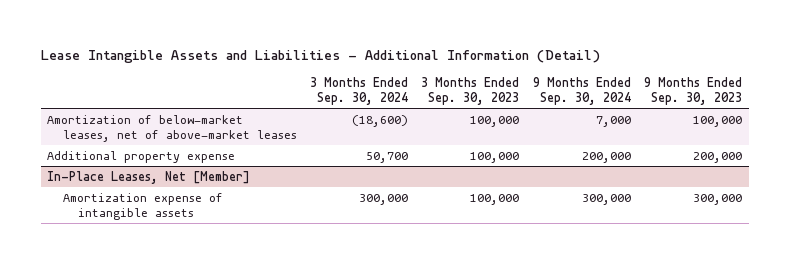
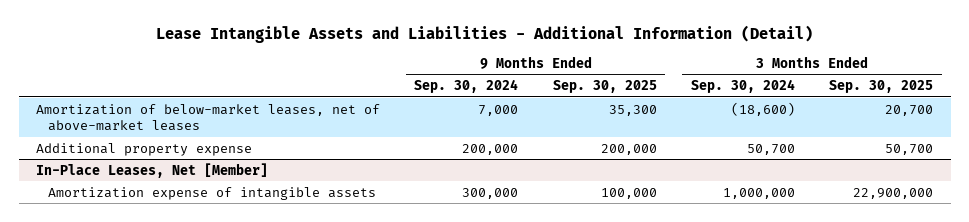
[421,76,520,106] 3 Months Ended Sep. 30, 2023 -> none
[643,76,742,106] 9 Months Ended Sep. 30, 2023 -> none
none -> [552,80,657,94] Sep. 30, 2025
none -> [829,80,934,94] Sep. 30, 2025
[359,193,409,205] 300,000 -> [723,187,796,199] 1,000,000

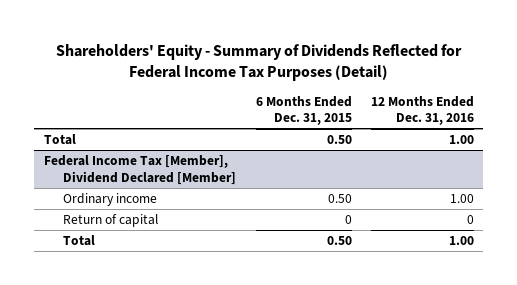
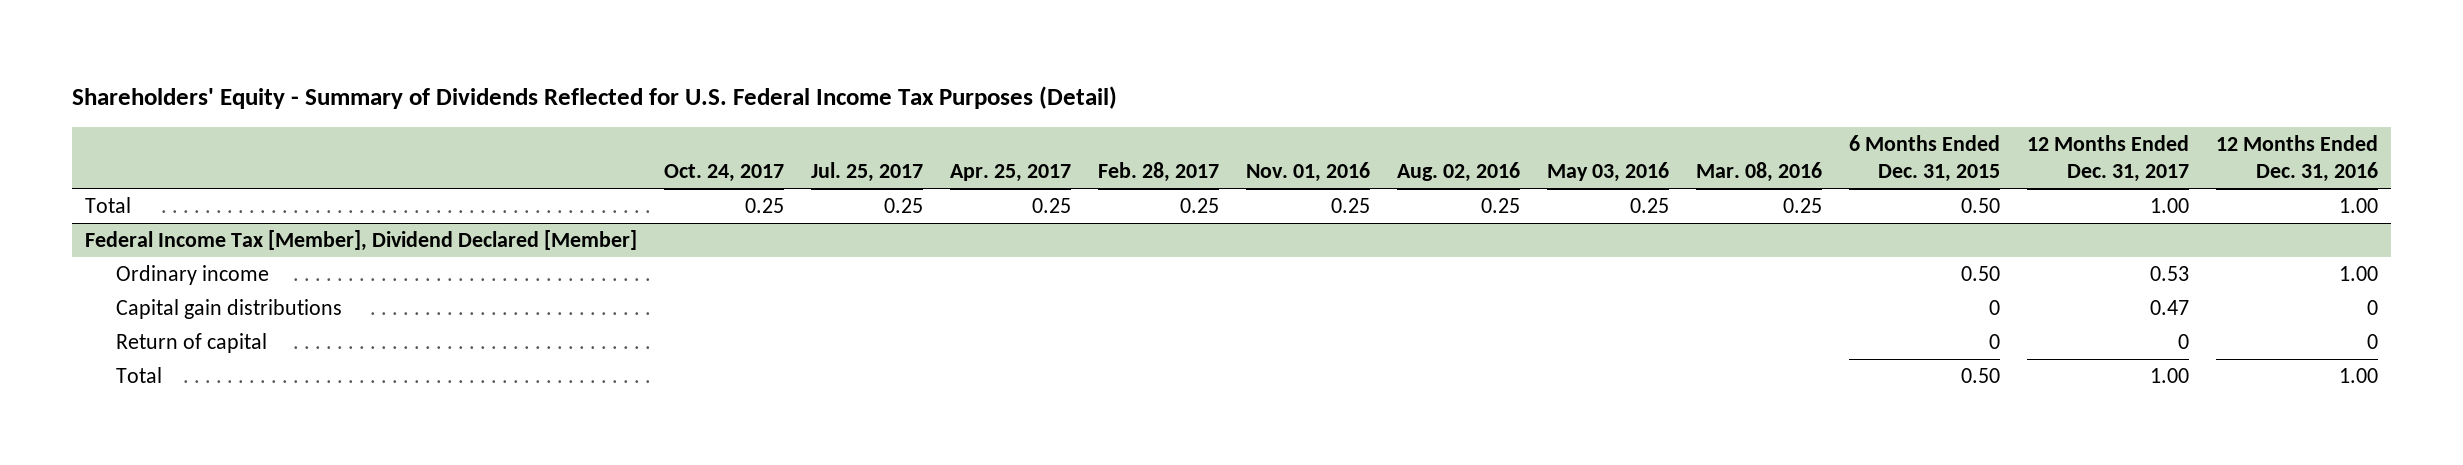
[55,43,462,81] Shareholders' Equity - Summary of Dividends Reflected for Federal Income Tax Purposes (Detail) -> [71,86,1117,110] Shareholders' Equity - Summary of Dividends Reflected for U.S. Federal Income Tax Purposes (Detail)
none -> [664,164,785,183] Oct. 24, 2017
none -> [811,162,924,183] Jul. 25, 2017
none -> [950,164,1072,183] Apr. 25, 2017
none -> [1098,162,1220,183] Feb. 28, 2017
none -> [1246,162,1371,183] Nov. 01, 2016
none -> [1397,162,1521,183] Aug. 02, 2016
none -> [1547,162,1670,183] May 03, 2016
none -> [1696,162,1823,183] Mar. 08, 2016
none -> [2026,134,2189,183] 12 Months Ended Dec. 31, 2017
none -> [115,298,342,319] Capital gain distributions

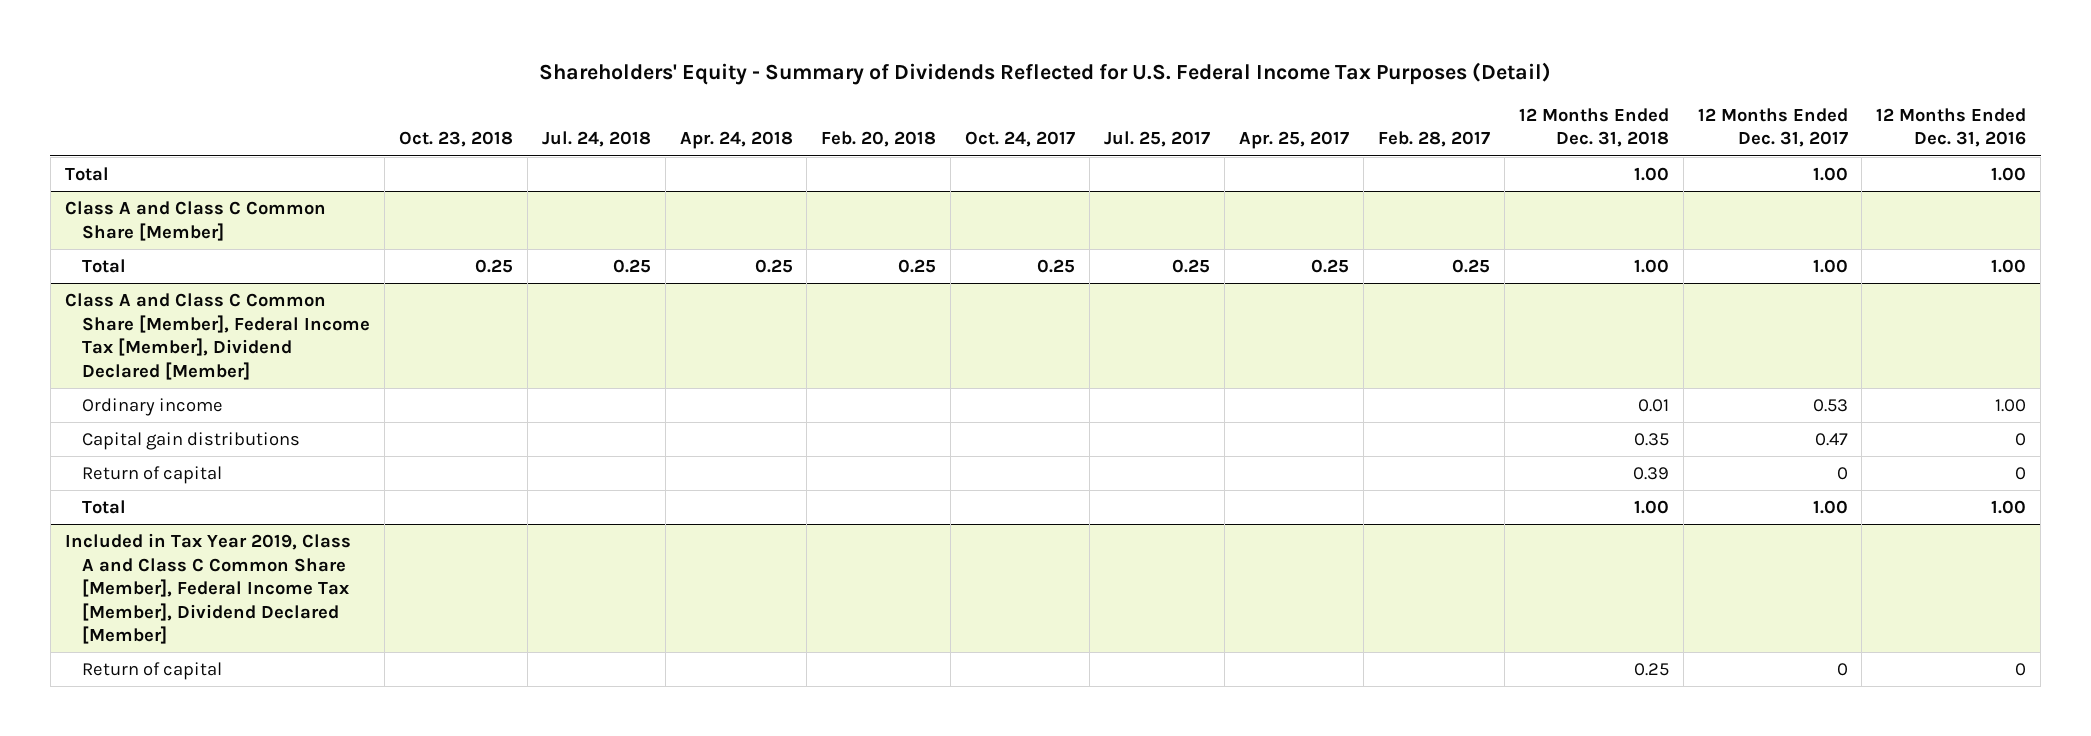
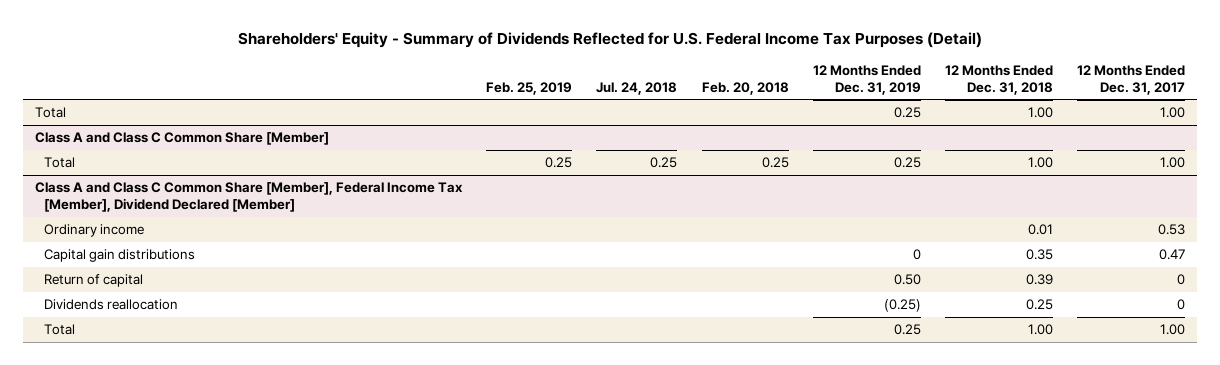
[398,131,513,148] Oct. 23, 2018 -> none
[679,131,793,150] Apr. 24, 2018 -> none
[965,131,1076,148] Oct. 24, 2017 -> none
[1104,131,1211,148] Jul. 25, 2017 -> none
[1238,131,1349,150] Apr. 25, 2017 -> none
[1377,131,1490,148] Feb. 28, 2017 -> none
[1876,107,2027,148] 12 Months Ended Dec. 31, 2016 -> none
none -> [486,81,573,95] Feb. 25, 2019
none -> [812,64,921,95] 12 Months Ended Dec. 31, 2019
none -> [44,299,179,311] Dividends reallocation
[64,533,351,645] Included in Tax Year 2019, Class A and Class C Common Share [Member], Federal Income Tax [Member], Dividend Declared [Member] -> none
[81,662,222,681] Return of capital -> none

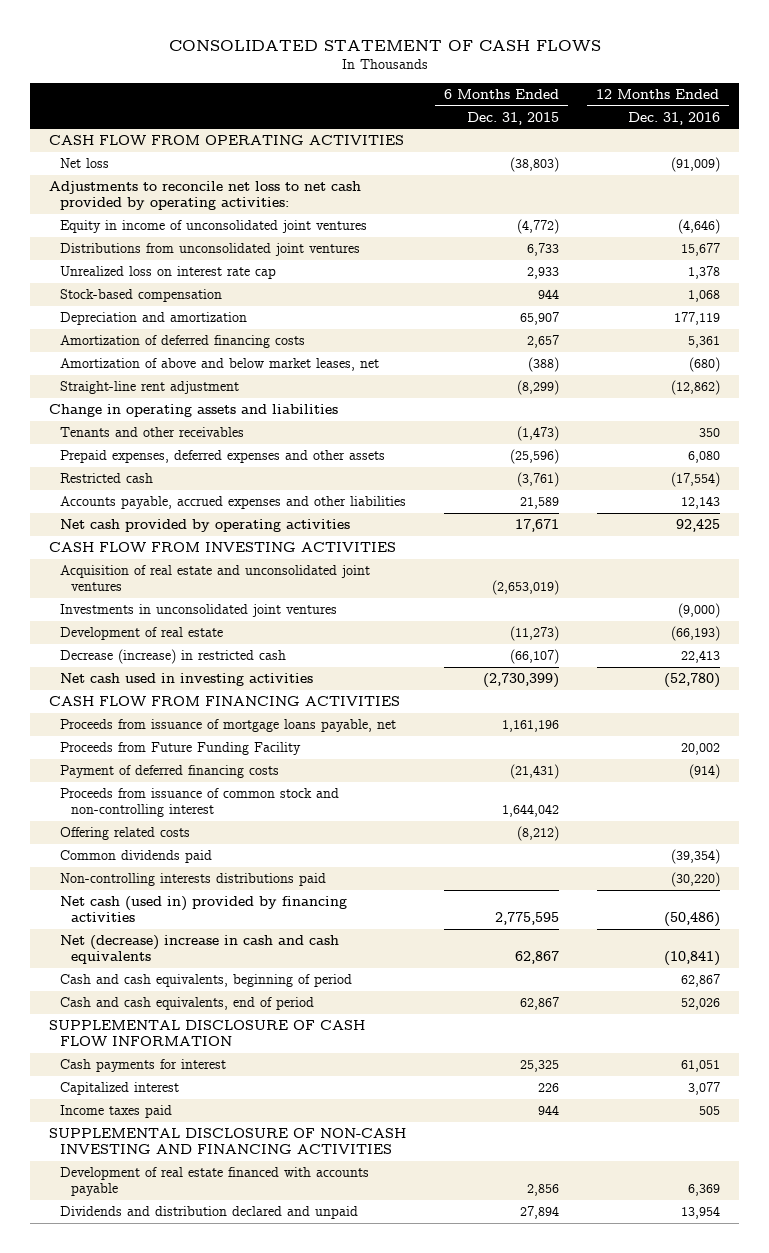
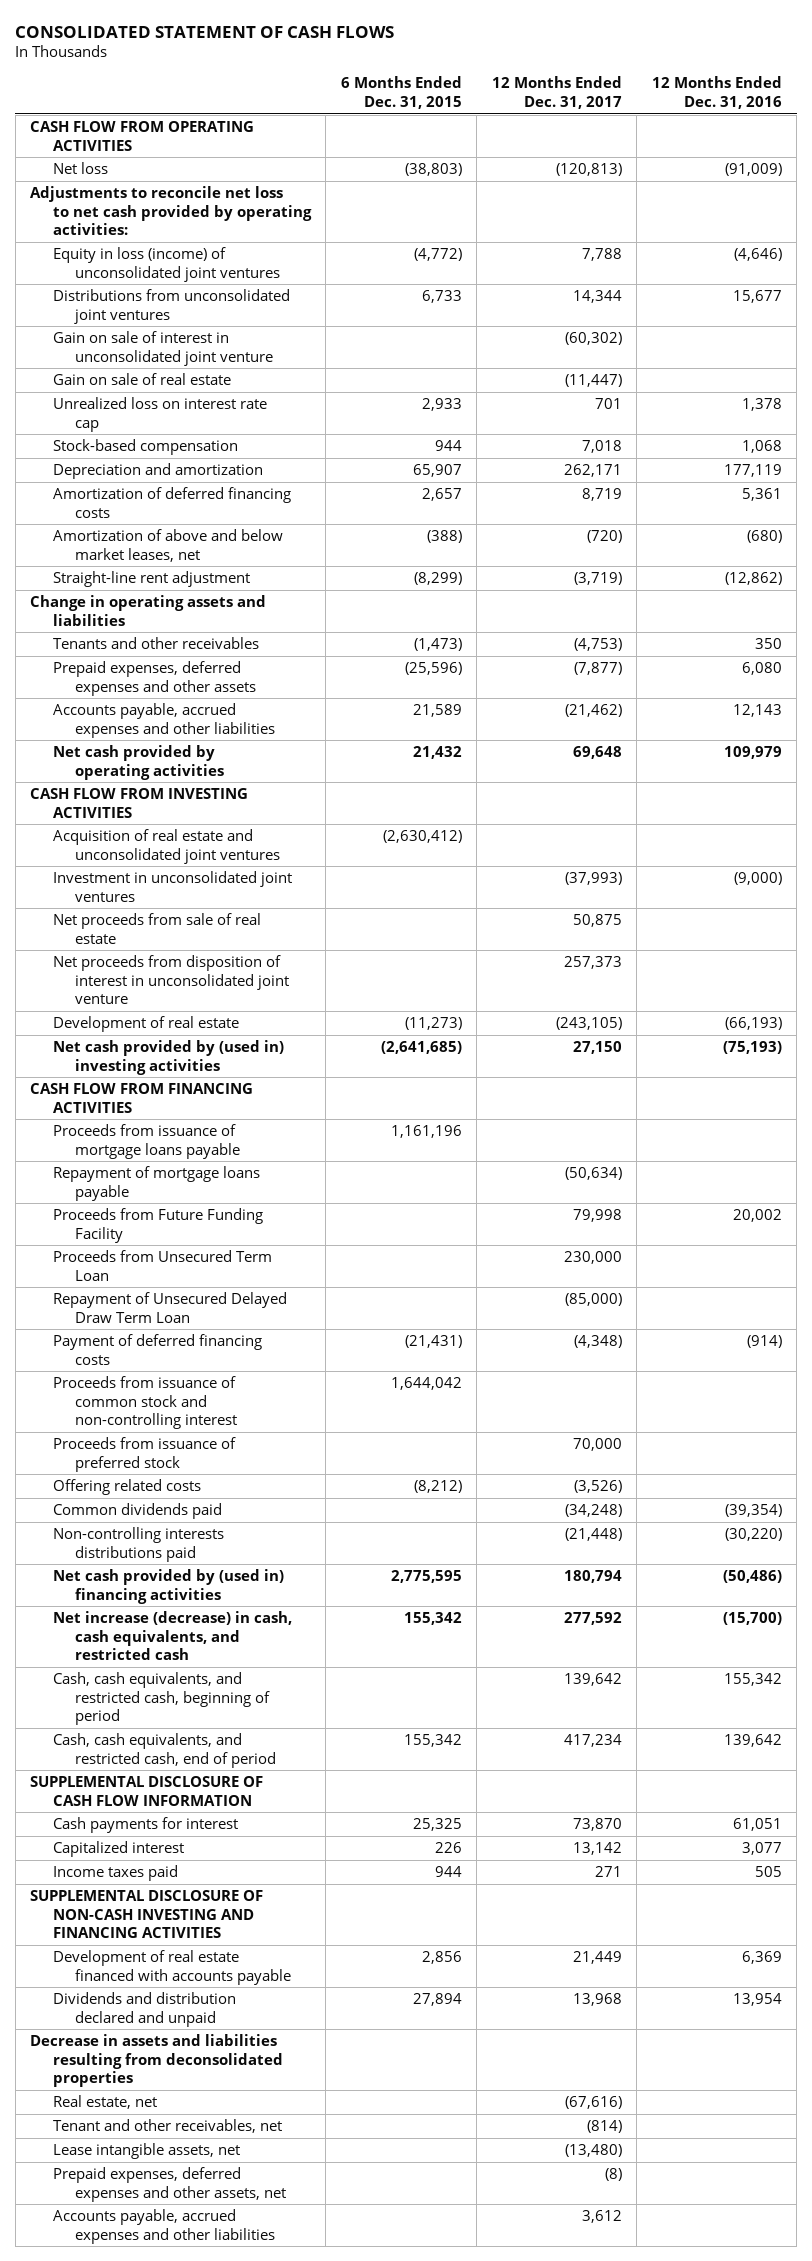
none -> [491,76,622,109] 12 Months Ended Dec. 31, 2017
[60,219,368,233] Equity in income of unconsolidated joint ventures -> [52,247,281,282] Equity in loss (income) of unconsolidated joint ventures
none -> [52,331,274,366] Gain on sale of interest in unconsolidated joint venture
none -> [52,373,231,386] Gain on sale of real estate
[60,472,154,483] Restricted cash -> none
[515,518,560,532] 17,671 -> [412,746,462,760] 21,432
[675,518,720,532] 92,425 -> [723,746,782,760] 109,979
[492,580,560,596] (2,653,019) -> [382,830,462,844] (2,630,412)
[60,603,338,617] Investments in unconsolidated joint ventures -> [52,871,292,902] Investment in unconsolidated joint ventures
none -> [52,913,261,944] Net proceeds from sale of real estate
none -> [52,955,290,1004] Net proceeds from disposition of interest in unconsolidated joint venture
[60,648,287,664] Decrease (increase) in restricted cash -> none
[60,672,314,686] Net cash used in investing activities -> [52,1040,284,1075] Net cash provided by (used in) investing activities
[483,672,560,688] (2,730,399) -> [380,1041,462,1055] (2,641,685)
[663,672,720,688] (52,780) -> [722,1041,782,1055] (75,193)
[60,718,397,732] Proceeds from issuance of mortgage loans payable, net -> [52,1124,241,1159] Proceeds from issuance of mortgage loans payable
none -> [52,1166,260,1201] Repayment of mortgage loans payable
none -> [52,1250,272,1281] Proceeds from Unsecured Term Loan
none -> [52,1292,287,1323] Repayment of Unsecured Delayed Draw Term Loan
none -> [52,1437,236,1472] Proceeds from issuance of preferred stock
[60,895,348,923] Net cash (used in) provided by financing activities -> [52,1569,284,1604] Net cash provided by (used in) financing activities
[60,934,340,965] Net (decrease) increase in cash and cash equivalents -> [52,1611,292,1660] Net increase (decrease) in cash, cash equivalents, and restricted cash
[515,951,560,965] 62,867 -> [403,1612,462,1626] 155,342
[663,951,720,967] (10,841) -> [722,1612,782,1626] (15,700)
[60,973,353,987] Cash and cash equivalents, beginning of period -> [52,1672,271,1725] Cash, cash equivalents, and restricted cash, beginning of period
[680,973,720,987] 62,867 -> [723,1673,782,1687] 155,342
[60,996,315,1010] Cash and cash equivalents, end of period -> [52,1733,277,1768] Cash, cash equivalents, and restricted cash, end of period
[520,996,560,1010] 62,867 -> [403,1734,462,1748] 155,342
[680,997,720,1010] 52,026 -> [723,1734,782,1748] 139,642
none -> [30,2034,283,2087] Decrease in assets and liabilities resulting from deconsolidated properties
none -> [52,2095,157,2110] Real estate, net
none -> [52,2119,282,2134] Tenant and other receivables, net
none -> [52,2143,240,2160] Lease intangible assets, net
none -> [52,2167,287,2202] Prepaid expenses, deferred expenses and other assets, net
none -> [52,2209,276,2244] Accounts payable, accrued expenses and other liabilities

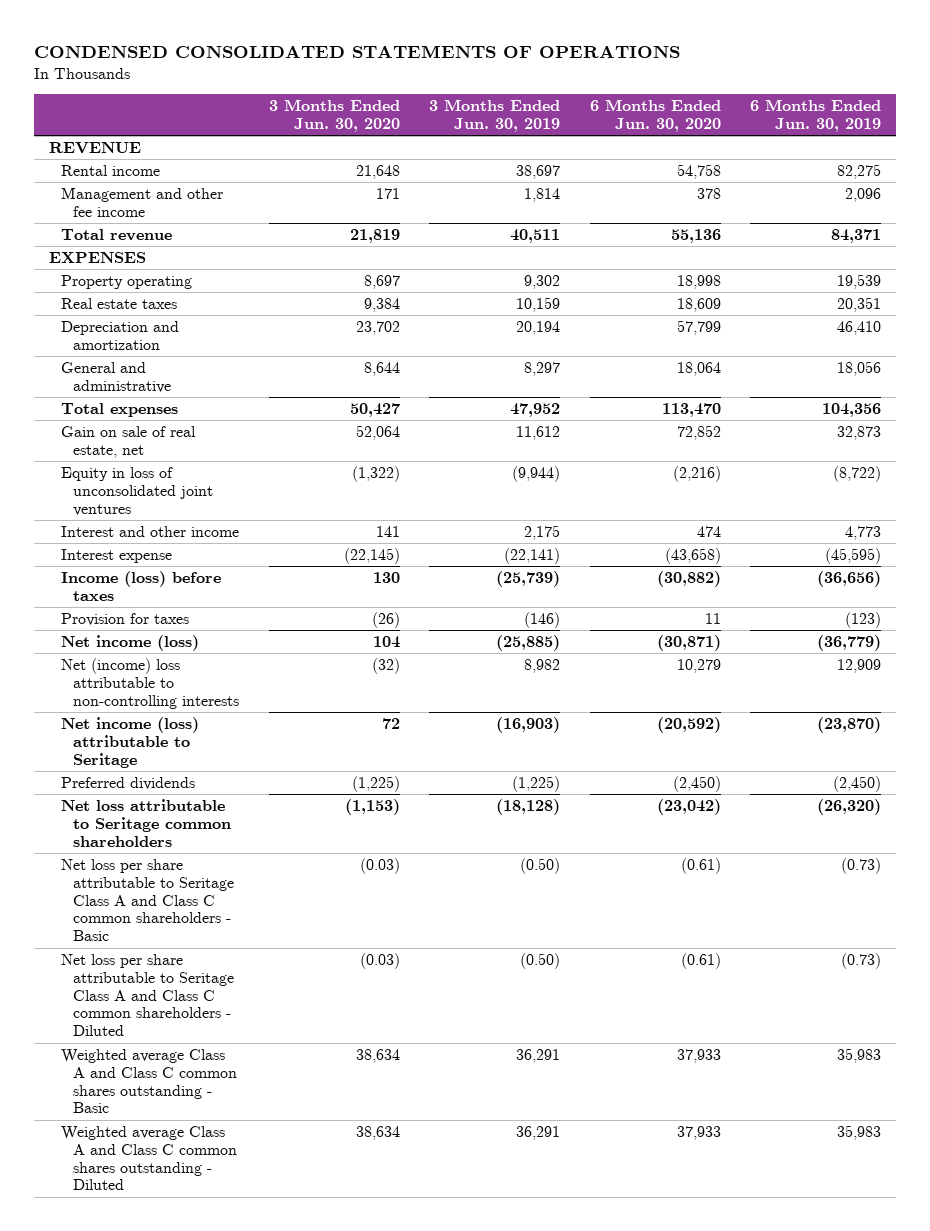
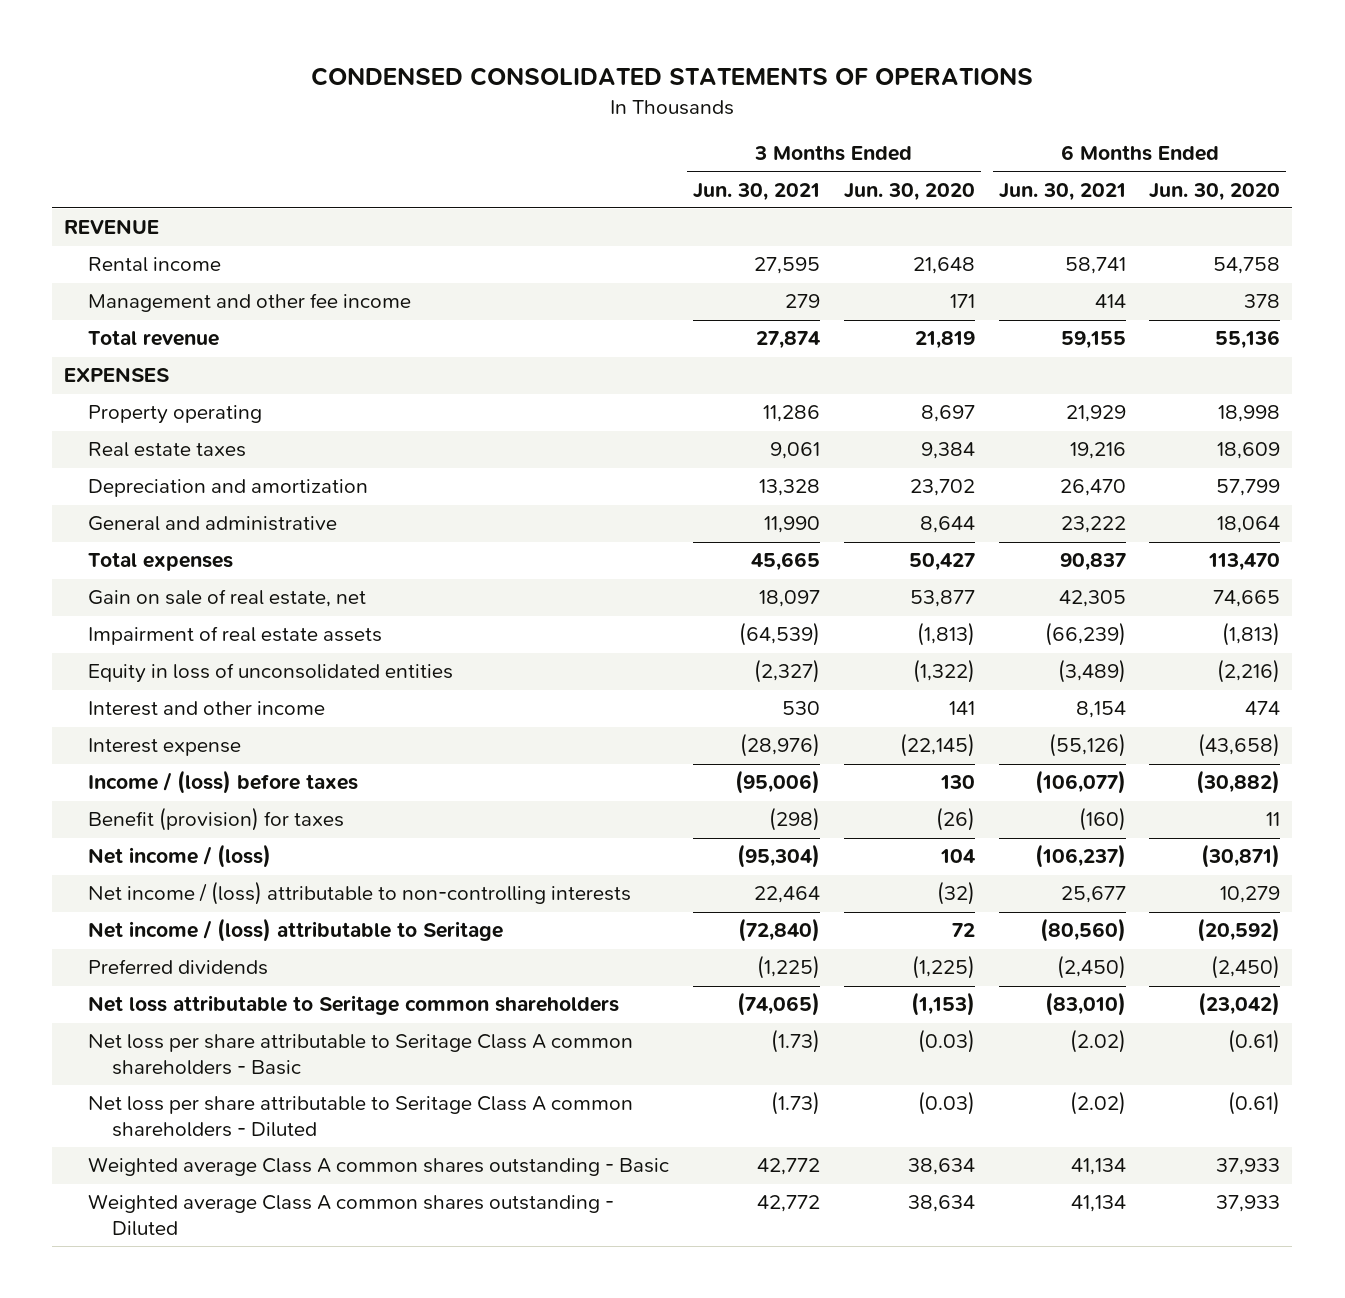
[429,98,561,132] 3 Months Ended Jun. 30, 2019 -> none
[749,98,881,132] 6 Months Ended Jun. 30, 2019 -> none
none -> [693,182,821,201] Jun. 30, 2021
none -> [998,182,1126,201] Jun. 30, 2021
[355,424,400,440] 52,064 -> [909,590,975,608] 53,877
[676,424,721,440] 72,852 -> [1213,590,1281,608] 74,665
none -> [88,626,383,646] Impairment of real estate assets
[61,466,214,516] Equity in loss of unconsolidated joint ventures -> [88,663,454,684] Equity in loss of unconsolidated entities
[61,570,222,601] Income (loss) before taxes -> [88,770,359,795] Income / (loss) before taxes
[61,612,190,626] Provision for taxes -> [88,807,345,832] Benefit (provision) for taxes
[61,634,200,651] Net income (loss) -> [88,844,272,869] Net income / (loss)
[61,657,240,709] Net (income) loss attributable to non-controlling interests -> [88,881,632,906] Net income / (loss) attributable to non-controlling interests
[61,716,200,768] Net income (loss) attributable to Seritage -> [88,918,504,943] Net income / (loss) attributable to Seritage
[61,858,235,942] Net loss per share attributable to Seritage Class A and Class C common shareholders - Basic -> [88,1034,634,1076] Net loss per share attributable to Seritage Class A common shareholders - Basic
[61,953,235,1037] Net loss per share attributable to Seritage Class A and Class C common shareholders - Diluted -> [88,1096,634,1138] Net loss per share attributable to Seritage Class A common shareholders - Diluted
[61,1048,238,1114] Weighted average Class A and Class C common shares outstanding - Basic -> [88,1157,670,1177] Weighted average Class A common shares outstanding - Basic
[61,1125,238,1191] Weighted average Class A and Class C common shares outstanding - Diluted -> [88,1194,615,1237] Weighted average Class A common shares outstanding - Diluted

